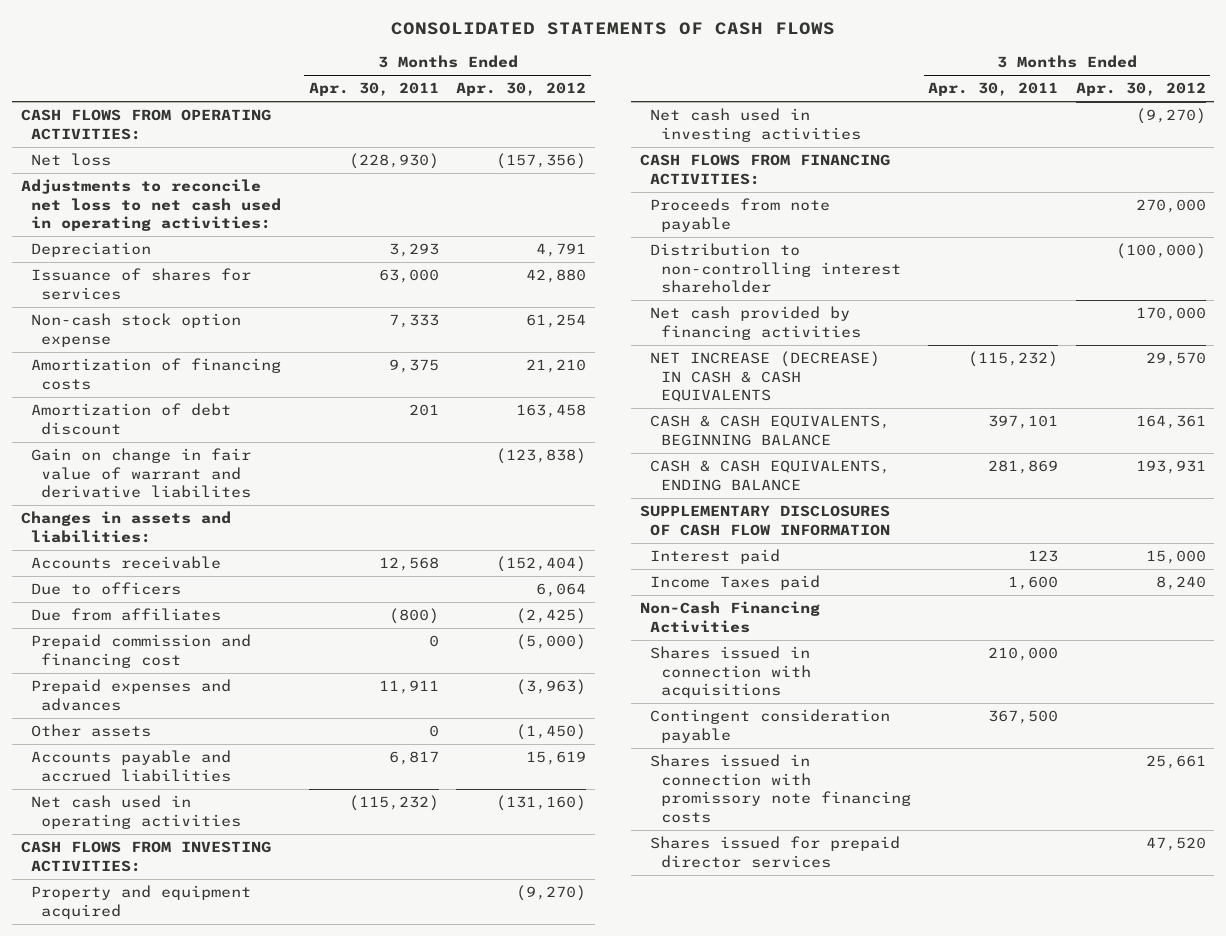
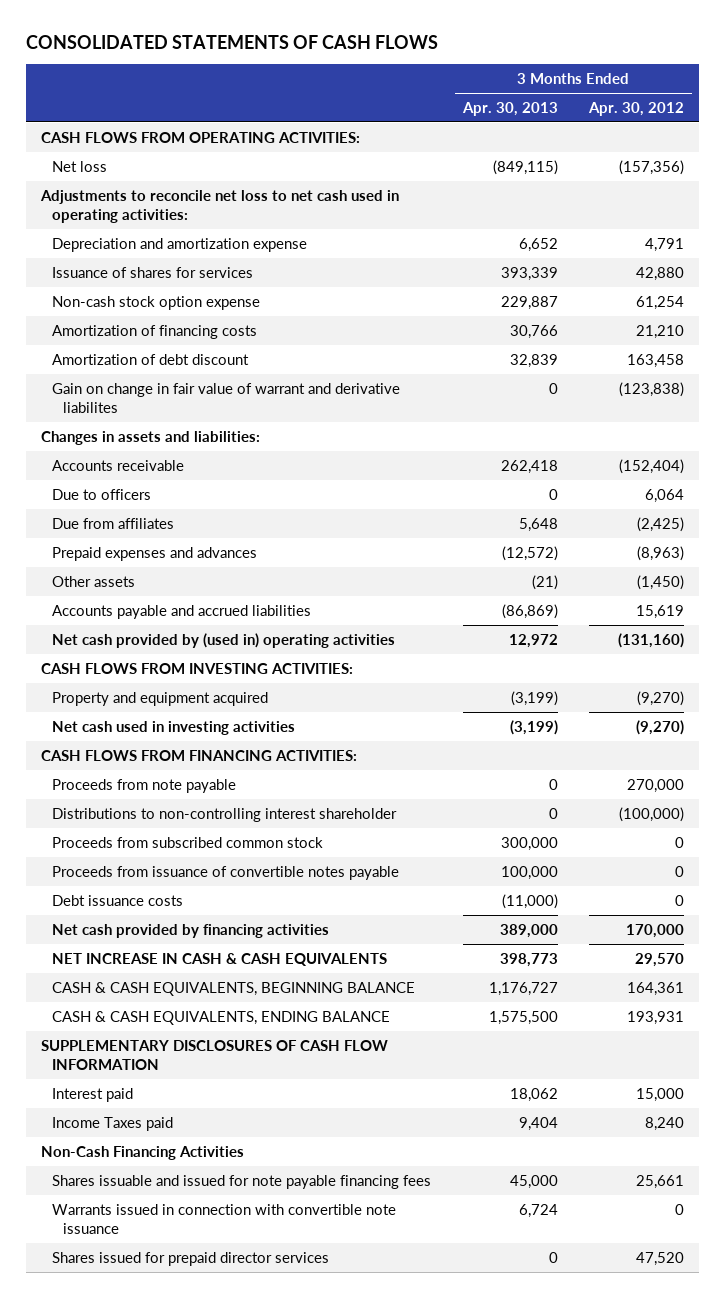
[308,82,439,97] Apr. 30, 2011 -> none
none -> [461,101,558,116] Apr. 30, 2013
[30,242,151,258] Depreciation -> [52,237,308,252] Depreciation and amortization expense
[30,634,251,668] Prepaid commission and financing cost -> none
[516,679,587,696] (3,963) -> [636,545,684,561] (8,963)
[30,795,242,829] Net cash used in operating activities -> [52,632,396,648] Net cash provided by (used in) operating activities
[650,243,901,294] Distribution to non-controlling interest shareholder -> [52,807,398,822] Distributions to non-controlling interest shareholder
none -> [52,836,324,848] Proceeds from subscribed common stock
none -> [52,865,400,880] Proceeds from issuance of convertible notes payable
none -> [52,894,184,906] Debt issuance costs
[650,351,881,403] NET INCREASE (DECREASE) IN CASH & CASH EQUIVALENTS -> [52,952,388,966] NET INCREASE IN CASH & CASH EQUIVALENTS
[650,646,811,699] Shares issued in connection with acquisitions -> none
[650,709,891,743] Contingent consideration payable -> none
[650,754,911,823] Shares issued in connection with promissory note financing costs -> [52,1174,432,1189] Shares issuable and issued for note payable financing fees
none -> [52,1203,397,1235] Warrants issued in connection with convertible note issuance

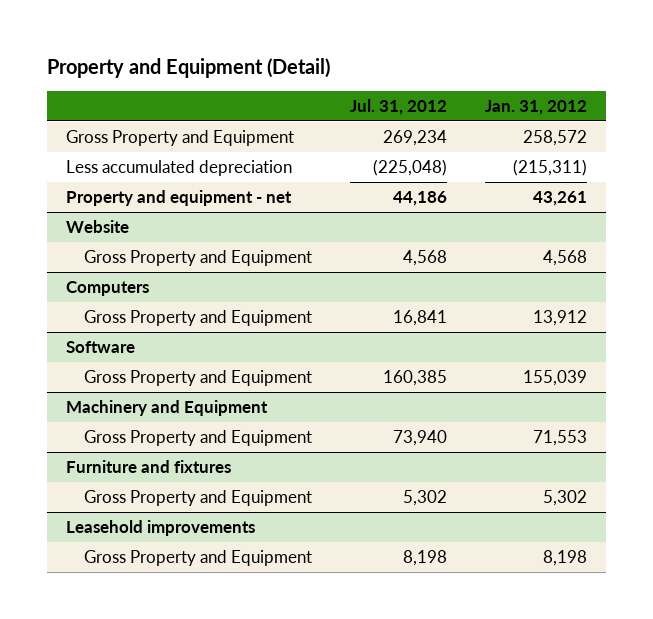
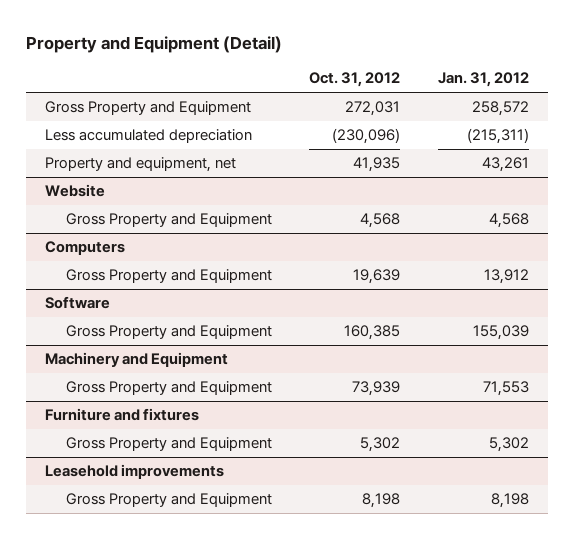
[349,98,447,115] Jul. 31, 2012 -> none
none -> [309,72,401,88] Oct. 31, 2012
[66,190,293,207] Property and equipment - net -> [44,157,236,173] Property and equipment, net

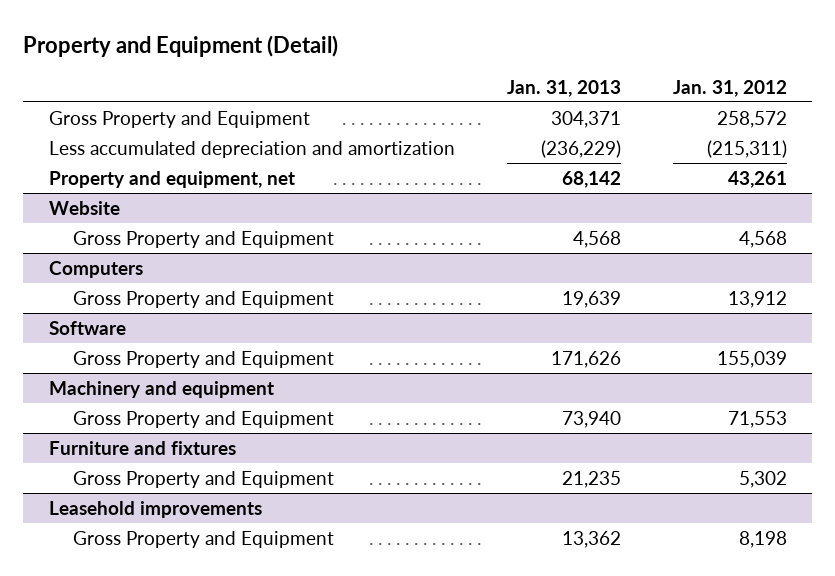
[309,72,401,88] Oct. 31, 2012 -> none
none -> [506,79,621,97] Jan. 31, 2013
[44,129,252,144] Less accumulated depreciation -> [48,140,455,158] Less accumulated depreciation and amortization
[44,352,228,368] Machinery and Equipment -> [48,380,274,398] Machinery and equipment

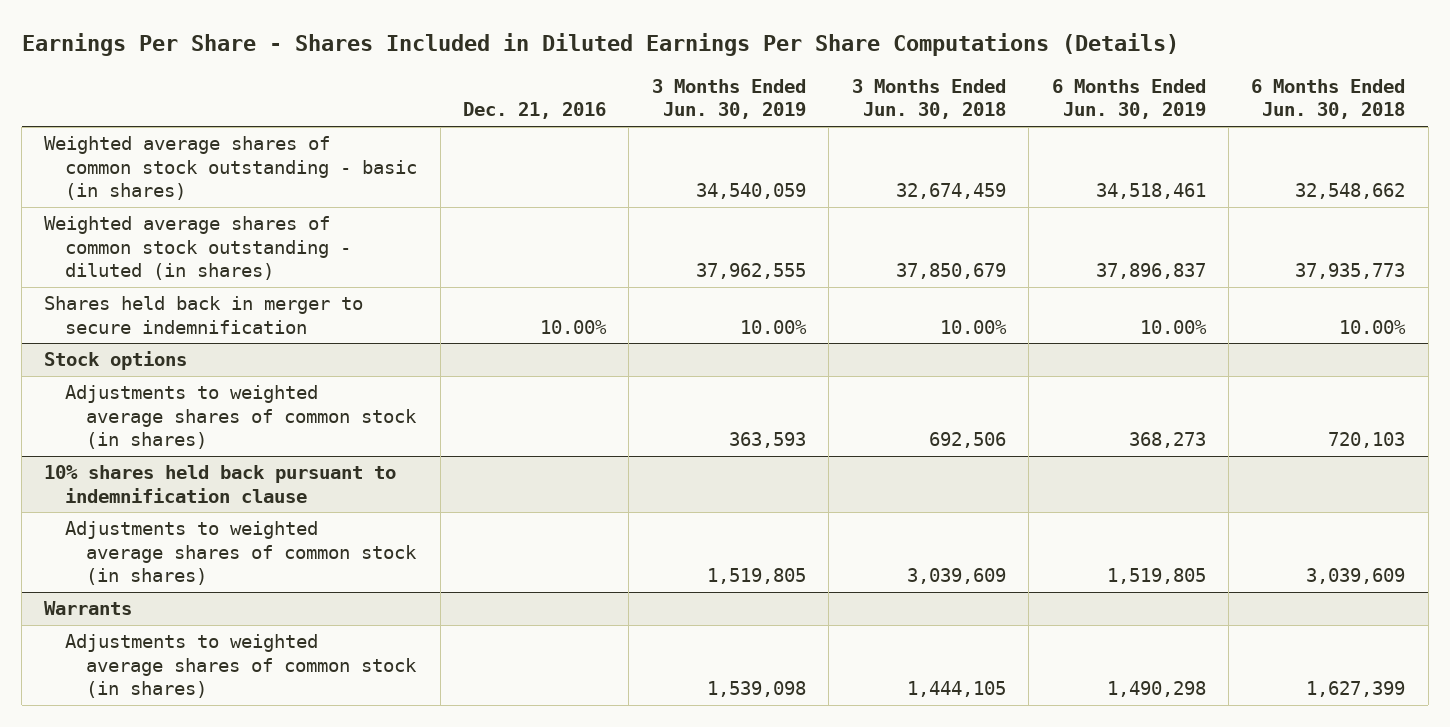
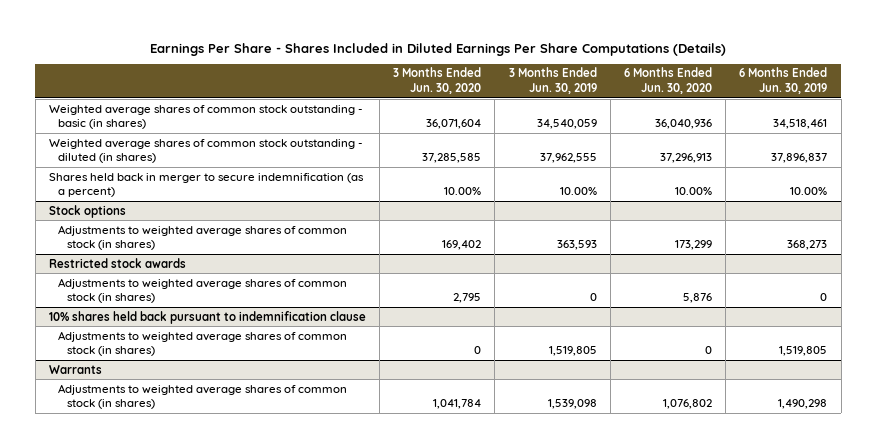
[462,102,606,120] Dec. 21, 2016 -> none
[851,78,1006,120] 3 Months Ended Jun. 30, 2018 -> none
[1251,78,1406,120] 6 Months Ended Jun. 30, 2018 -> none
none -> [393,67,482,95] 3 Months Ended Jun. 30, 2020
none -> [623,67,712,95] 6 Months Ended Jun. 30, 2020
[44,296,364,334] Shares held back in merger to secure indemnification -> [48,172,364,198] Shares held back in merger to secure indemnification (as a percent)
none -> [48,257,186,268] Restricted stock awards
none -> [57,277,347,304] Adjustments to weighted average shares of common stock (in shares)

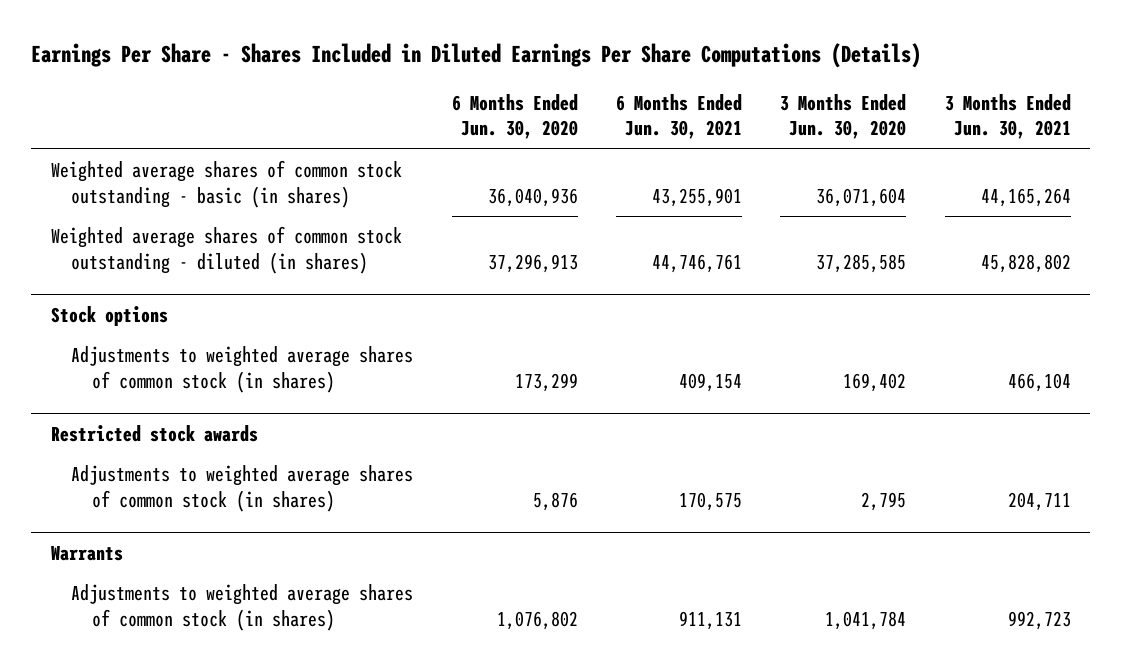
[508,67,597,95] 3 Months Ended Jun. 30, 2019 -> none
[739,67,828,95] 6 Months Ended Jun. 30, 2019 -> none
none -> [616,93,743,140] 6 Months Ended Jun. 30, 2021
none -> [944,93,1071,140] 3 Months Ended Jun. 30, 2021
[48,172,364,198] Shares held back in merger to secure indemnification (as a percent) -> none
[48,310,366,324] 10% shares held back pursuant to indemnification clause -> none
[57,330,347,357] Adjustments to weighted average shares of common stock (in shares) -> none

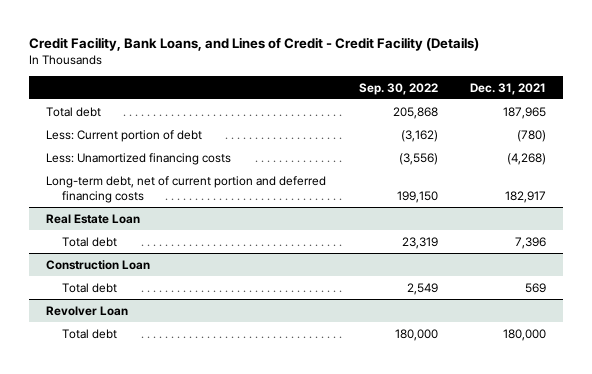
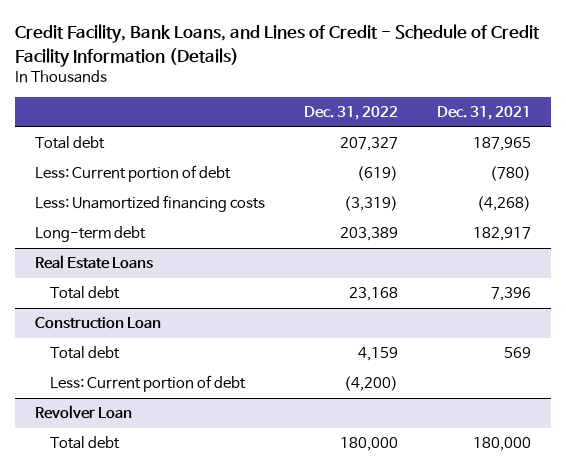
[29,36,480,51] Credit Facility, Bank Loans, and Lines of Credit - Credit Facility (Details) -> [15,24,541,67] Credit Facility, Bank Loans, and Lines of Credit - Schedule of Credit Facility Information (Details)
[358,82,438,95] Sep. 30, 2022 -> none
none -> [303,106,398,121] Dec. 31, 2022
[45,175,326,203] Long-term debt, net of current portion and deferred financing costs -> [34,226,146,243] Long-term debt
[45,213,140,224] Real Estate Loan -> [34,255,153,270] Real Estate Loans
none -> [49,375,246,393] Less: Current portion of debt

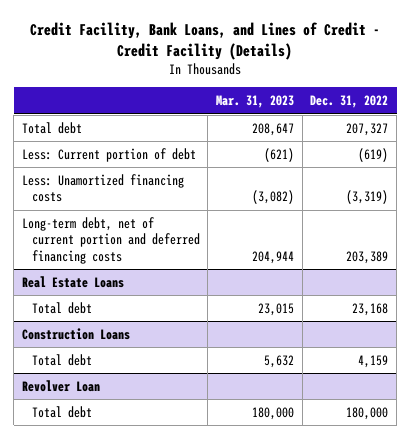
[15,24,541,67] Credit Facility, Bank Loans, and Lines of Credit - Schedule of Credit Facility Information (Details) -> [30,21,381,60] Credit Facility, Bank Loans, and Lines of Credit - Credit Facility (Details)
[437,106,532,121] Dec. 31, 2021 -> none
none -> [216,95,295,109] Mar. 31, 2023
[34,226,146,243] Long-term debt -> [21,216,200,264] Long-term debt, net of current portion and deferred financing costs
[34,317,161,330] Construction Loan -> [21,327,130,340] Construction Loans
[49,375,246,393] Less: Current portion of debt -> none

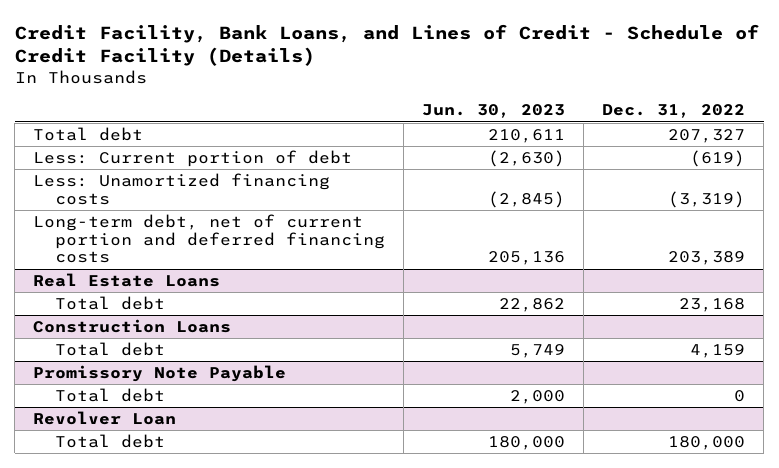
[30,21,381,60] Credit Facility, Bank Loans, and Lines of Credit - Credit Facility (Details) -> [14,23,759,67] Credit Facility, Bank Loans, and Lines of Credit - Schedule of Credit Facility (Details)
[216,95,295,109] Mar. 31, 2023 -> none
none -> [421,104,565,119] Jun. 30, 2023
none -> [33,365,287,383] Promissory Note Payable
none -> [54,388,165,403] Total debt

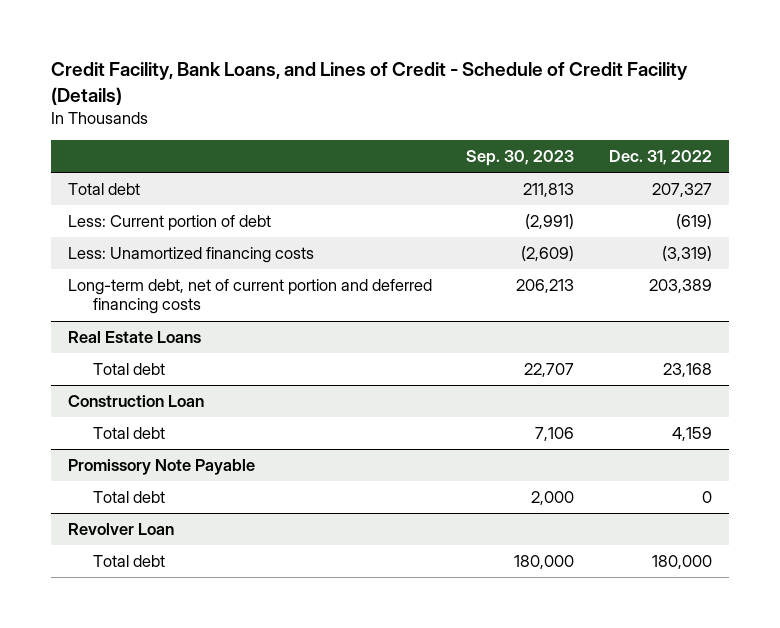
[421,104,565,119] Jun. 30, 2023 -> none
none -> [466,150,575,167] Sep. 30, 2023
[33,319,232,334] Construction Loans -> [68,395,205,408] Construction Loan

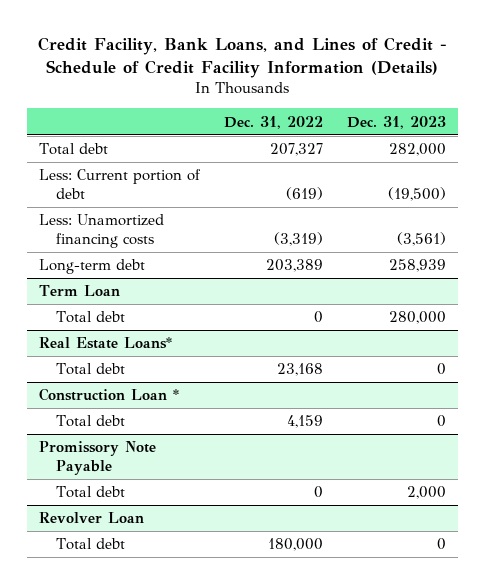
[50,62,688,105] Credit Facility, Bank Loans, and Lines of Credit - Schedule of Credit Facility (Details) -> [38,36,448,79] Credit Facility, Bank Loans, and Lines of Credit - Schedule of Credit Facility Information (Details)
[466,150,575,167] Sep. 30, 2023 -> none
none -> [346,115,446,129] Dec. 31, 2023
[68,279,433,315] Long-term debt, net of current portion and deferred financing costs -> [38,259,145,275] Long-term debt
none -> [38,285,120,297] Term Loan
none -> [56,311,126,324] Total debt
[68,331,202,344] Real Estate Loans -> [38,337,172,350] Real Estate Loans*
[68,395,205,408] Construction Loan -> [38,388,179,402] Construction Loan *

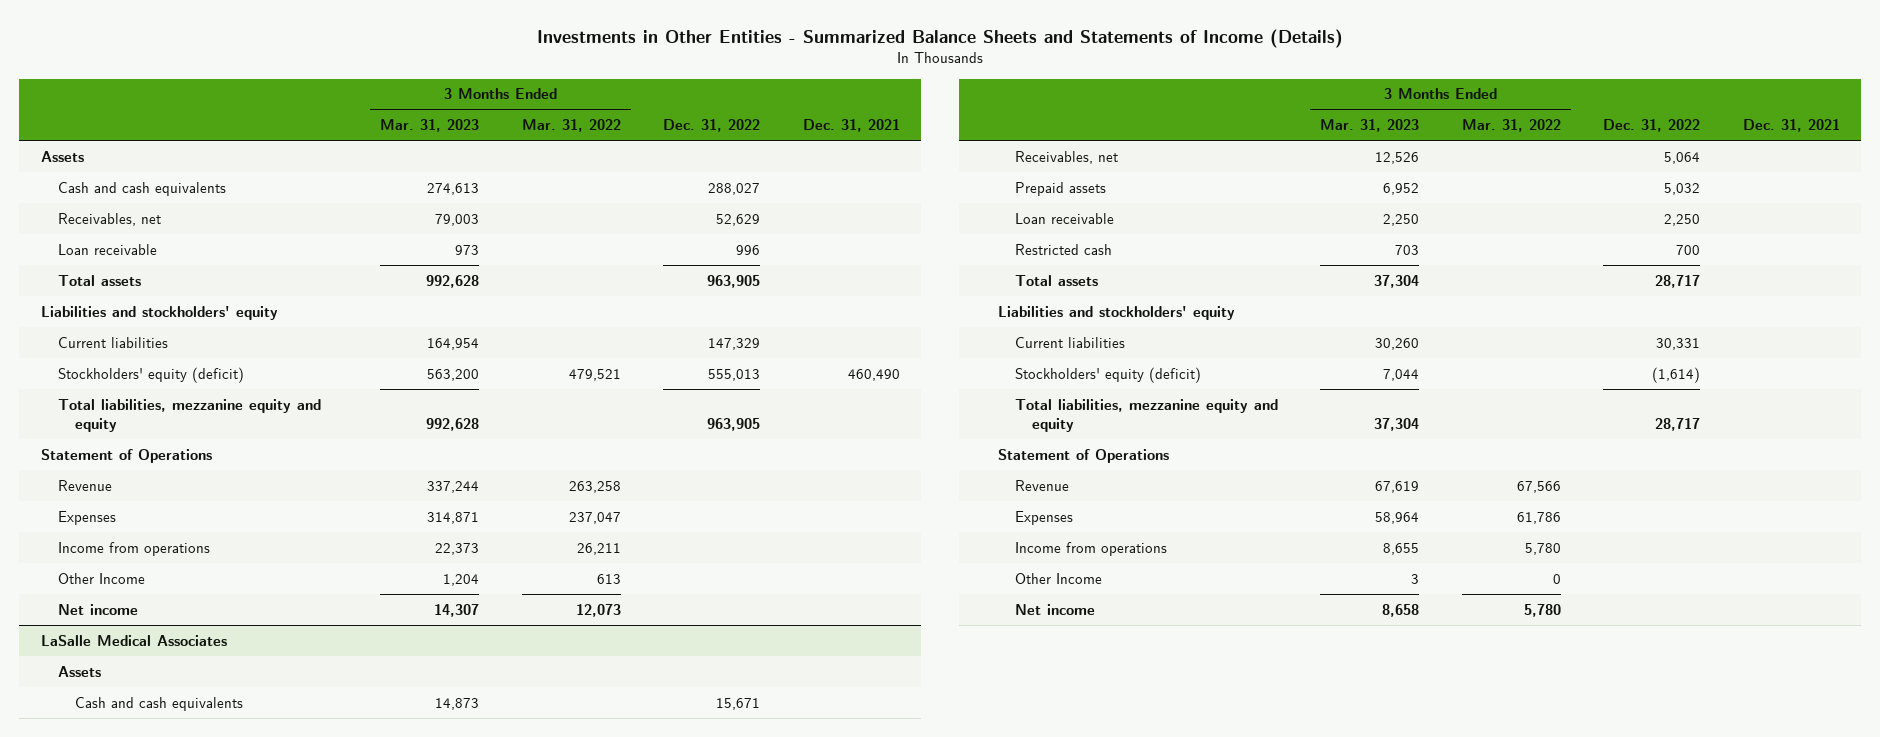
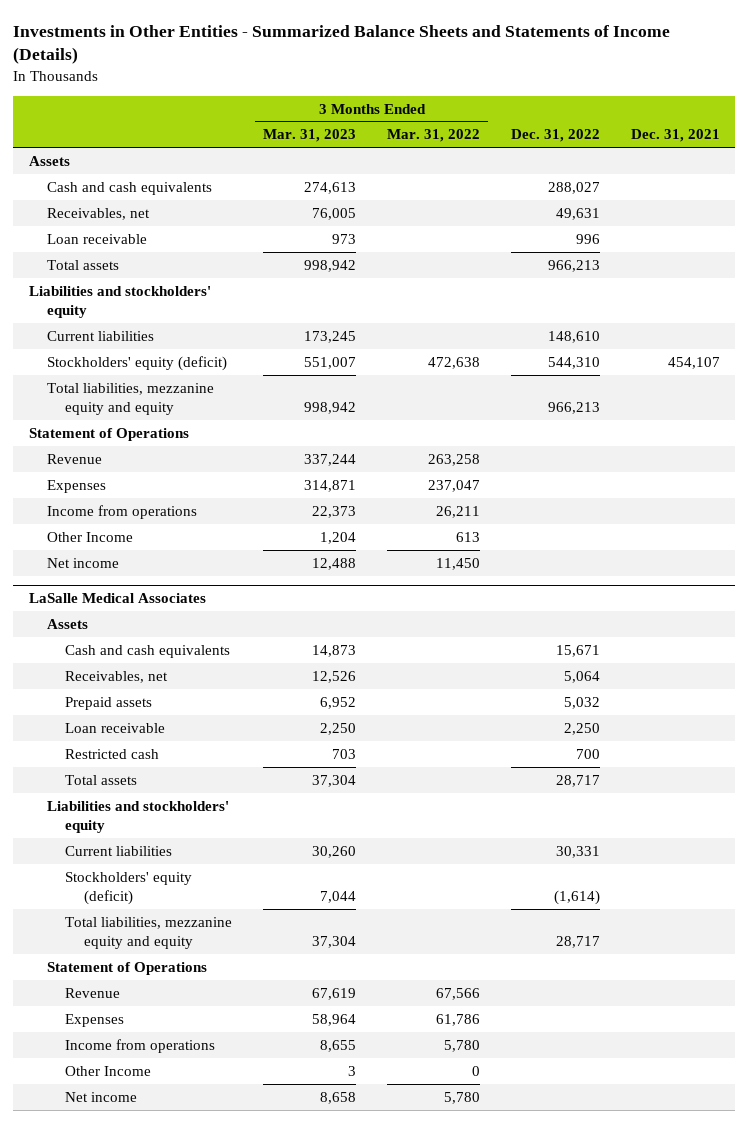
[435,213,480,226] 79,003 -> [312,207,357,220] 76,005
[716,213,761,226] 52,629 -> [555,207,600,220] 49,631
[426,274,480,288] 992,628 -> [304,259,357,272] 998,942
[707,274,761,288] 963,905 -> [547,259,600,272] 966,213
[427,337,480,350] 164,954 -> [304,330,357,343] 173,245
[708,337,761,350] 147,329 -> [547,330,600,343] 148,610
[427,368,480,381] 563,200 -> [304,356,357,369] 551,007
[568,368,621,381] 479,521 -> [428,356,481,369] 472,638
[708,368,761,381] 555,013 -> [547,356,600,369] 544,310
[847,368,900,381] 460,490 -> [667,356,720,369] 454,107
[426,418,480,432] 992,628 -> [304,401,357,414] 998,942
[707,418,761,432] 963,905 -> [547,401,600,414] 966,213
[434,603,480,617] 14,307 -> [312,557,357,570] 12,488
[575,603,621,617] 12,073 -> [436,557,481,570] 11,450

